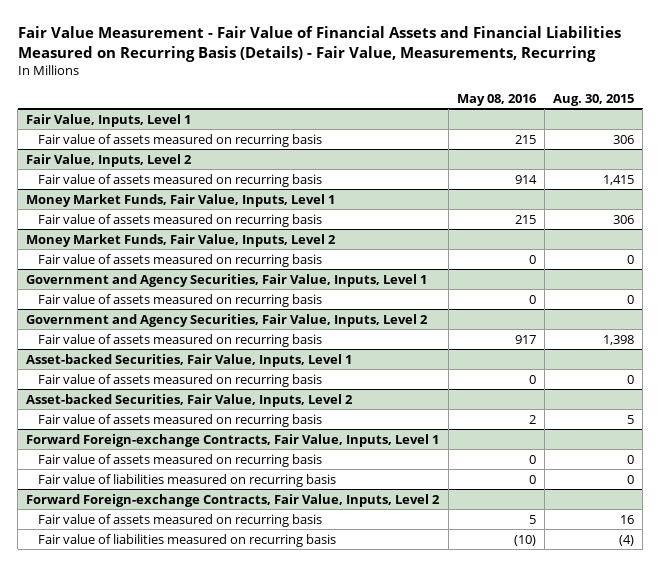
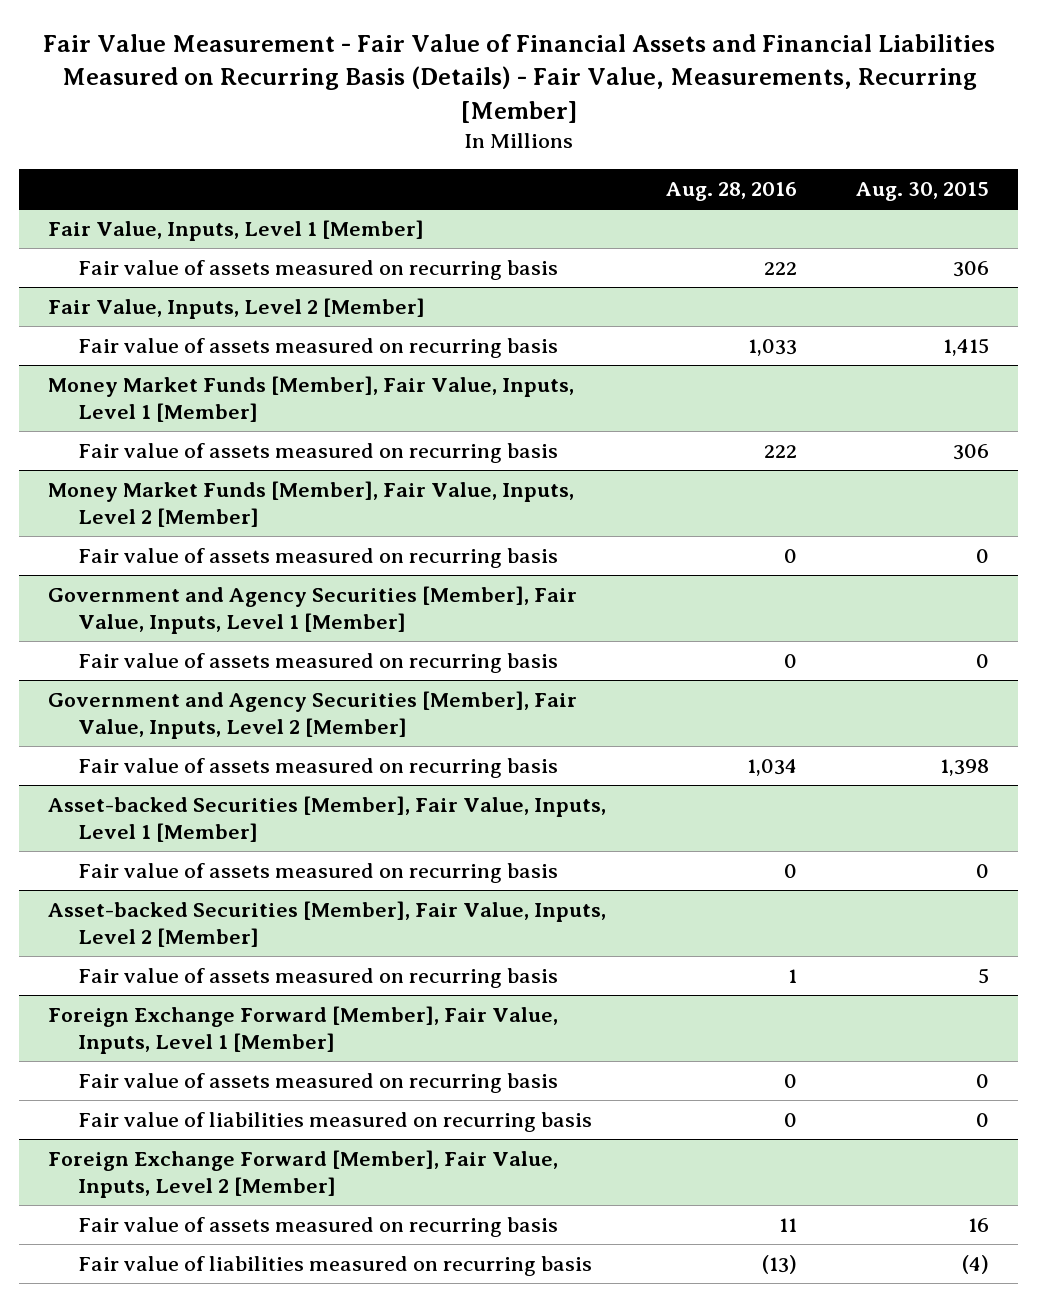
[17,25,621,62] Fair Value Measurement - Fair Value of Financial Assets and Financial Liabilities Measured on Recurring Basis (Details) - Fair Value, Measurements, Recurring -> [42,34,995,123] Fair Value Measurement - Fair Value of Financial Assets and Financial Liabilities Measured on Recurring Basis (Details) - Fair Value, Measurements, Recurring [Member]
[456,93,537,106] May 08, 2016 -> none
none -> [665,182,797,202] Aug. 28, 2016
[26,113,192,127] Fair Value, Inputs, Level 1 -> [48,219,425,241] Fair Value, Inputs, Level 1 [Member]
[26,153,193,167] Fair Value, Inputs, Level 2 -> [48,297,426,319] Fair Value, Inputs, Level 2 [Member]
[26,193,336,207] Money Market Funds, Fair Value, Inputs, Level 1 -> [48,375,575,422] Money Market Funds [Member], Fair Value, Inputs, Level 1 [Member]
[26,233,337,247] Money Market Funds, Fair Value, Inputs, Level 2 -> [48,480,575,527] Money Market Funds [Member], Fair Value, Inputs, Level 2 [Member]
[26,273,428,287] Government and Agency Securities, Fair Value, Inputs, Level 1 -> [48,585,578,634] Government and Agency Securities [Member], Fair Value, Inputs, Level 1 [Member]
[26,313,429,327] Government and Agency Securities, Fair Value, Inputs, Level 2 -> [48,690,578,739] Government and Agency Securities [Member], Fair Value, Inputs, Level 2 [Member]
[26,353,353,367] Asset-backed Securities, Fair Value, Inputs, Level 1 -> [48,795,607,842] Asset-backed Securities [Member], Fair Value, Inputs, Level 1 [Member]
[26,393,354,407] Asset-backed Securities, Fair Value, Inputs, Level 2 -> [48,900,607,947] Asset-backed Securities [Member], Fair Value, Inputs, Level 2 [Member]
[26,433,440,447] Forward Foreign-exchange Contracts, Fair Value, Inputs, Level 1 -> [48,1005,559,1054] Foreign Exchange Forward [Member], Fair Value, Inputs, Level 1 [Member]
[26,493,441,507] Forward Foreign-exchange Contracts, Fair Value, Inputs, Level 2 -> [48,1149,559,1198] Foreign Exchange Forward [Member], Fair Value, Inputs, Level 2 [Member]

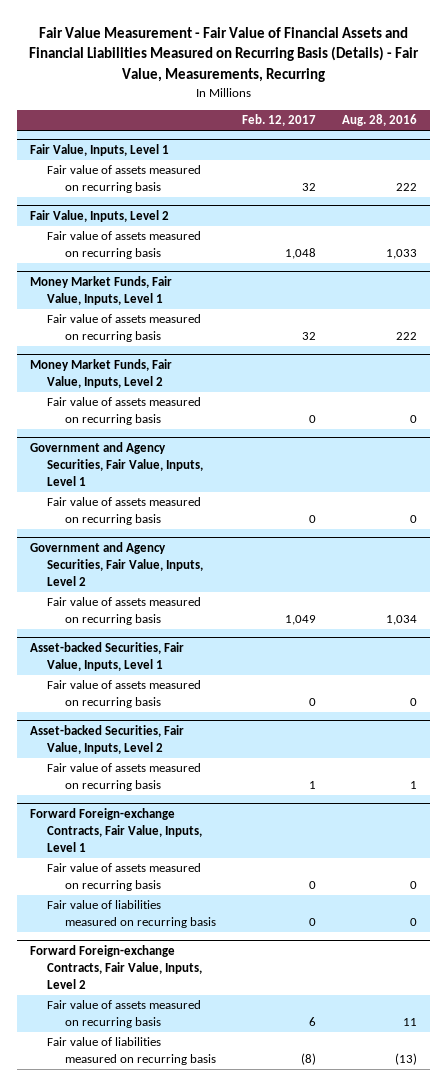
[42,34,995,123] Fair Value Measurement - Fair Value of Financial Assets and Financial Liabilities Measured on Recurring Basis (Details) - Fair Value, Measurements, Recurring [Member] -> [28,26,419,82] Fair Value Measurement - Fair Value of Financial Assets and Financial Liabilities Measured on Recurring Basis (Details) - Fair Value, Measurements, Recurring
[855,182,989,202] Aug. 30, 2015 -> none
none -> [241,114,316,127] Feb. 12, 2017
[48,219,425,241] Fair Value, Inputs, Level 1 [Member] -> [30,143,170,156] Fair Value, Inputs, Level 1
[48,297,426,319] Fair Value, Inputs, Level 2 [Member] -> [30,209,170,222] Fair Value, Inputs, Level 2
[48,375,575,422] Money Market Funds [Member], Fair Value, Inputs, Level 1 [Member] -> [30,275,173,305] Money Market Funds, Fair Value, Inputs, Level 1
[48,480,575,527] Money Market Funds [Member], Fair Value, Inputs, Level 2 [Member] -> [30,358,173,388] Money Market Funds, Fair Value, Inputs, Level 2
[48,585,578,634] Government and Agency Securities [Member], Fair Value, Inputs, Level 1 [Member] -> [30,441,204,486] Government and Agency Securities, Fair Value, Inputs, Level 1
[48,690,578,739] Government and Agency Securities [Member], Fair Value, Inputs, Level 2 [Member] -> [30,541,204,586] Government and Agency Securities, Fair Value, Inputs, Level 2
[48,795,607,842] Asset-backed Securities [Member], Fair Value, Inputs, Level 1 [Member] -> [30,641,185,671] Asset-backed Securities, Fair Value, Inputs, Level 1
[48,900,607,947] Asset-backed Securities [Member], Fair Value, Inputs, Level 2 [Member] -> [30,724,185,754] Asset-backed Securities, Fair Value, Inputs, Level 2
[48,1005,559,1054] Foreign Exchange Forward [Member], Fair Value, Inputs, Level 1 [Member] -> [30,807,203,852] Forward Foreign-exchange Contracts, Fair Value, Inputs, Level 1
[48,1149,559,1198] Foreign Exchange Forward [Member], Fair Value, Inputs, Level 2 [Member] -> [30,944,203,989] Forward Foreign-exchange Contracts, Fair Value, Inputs, Level 2

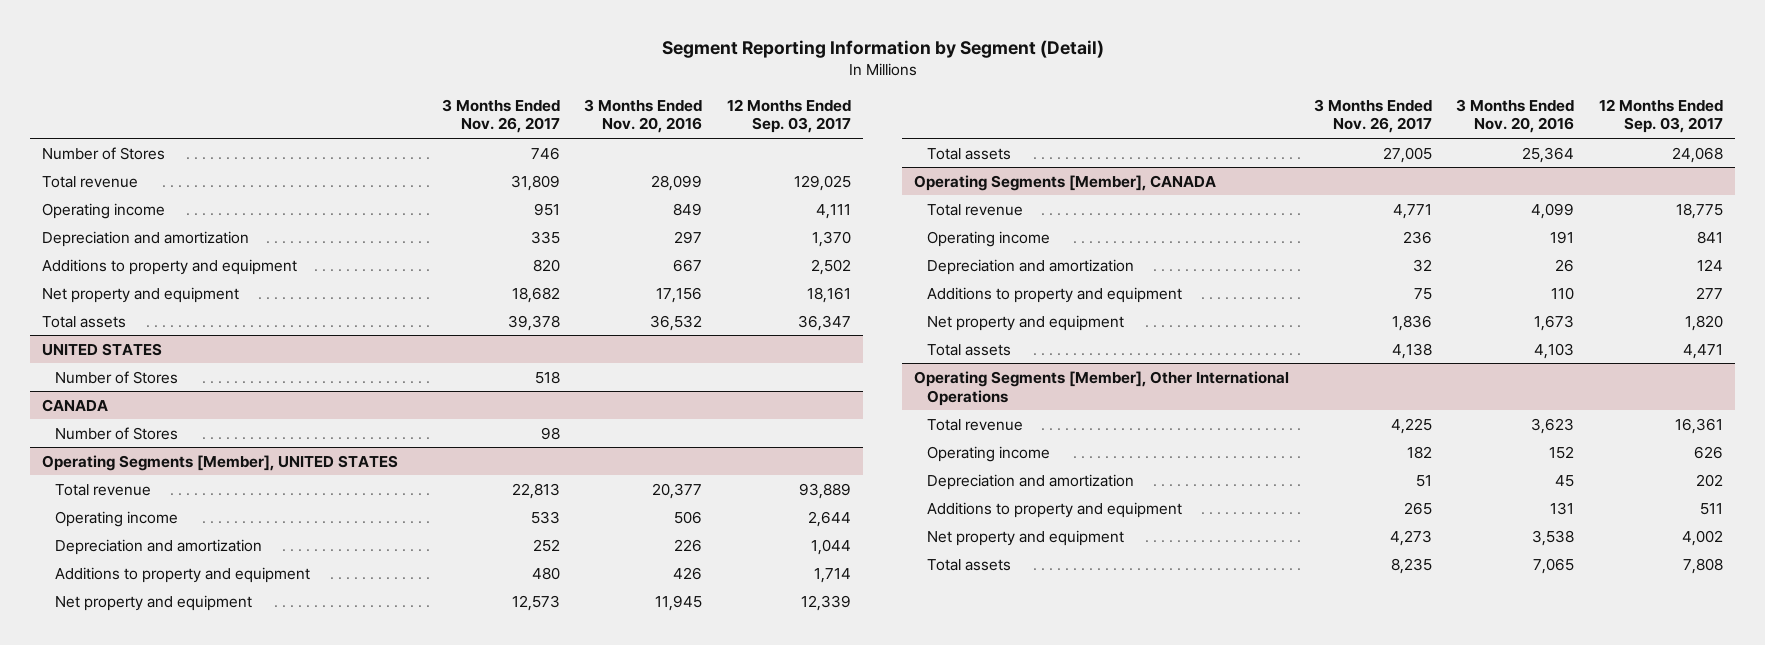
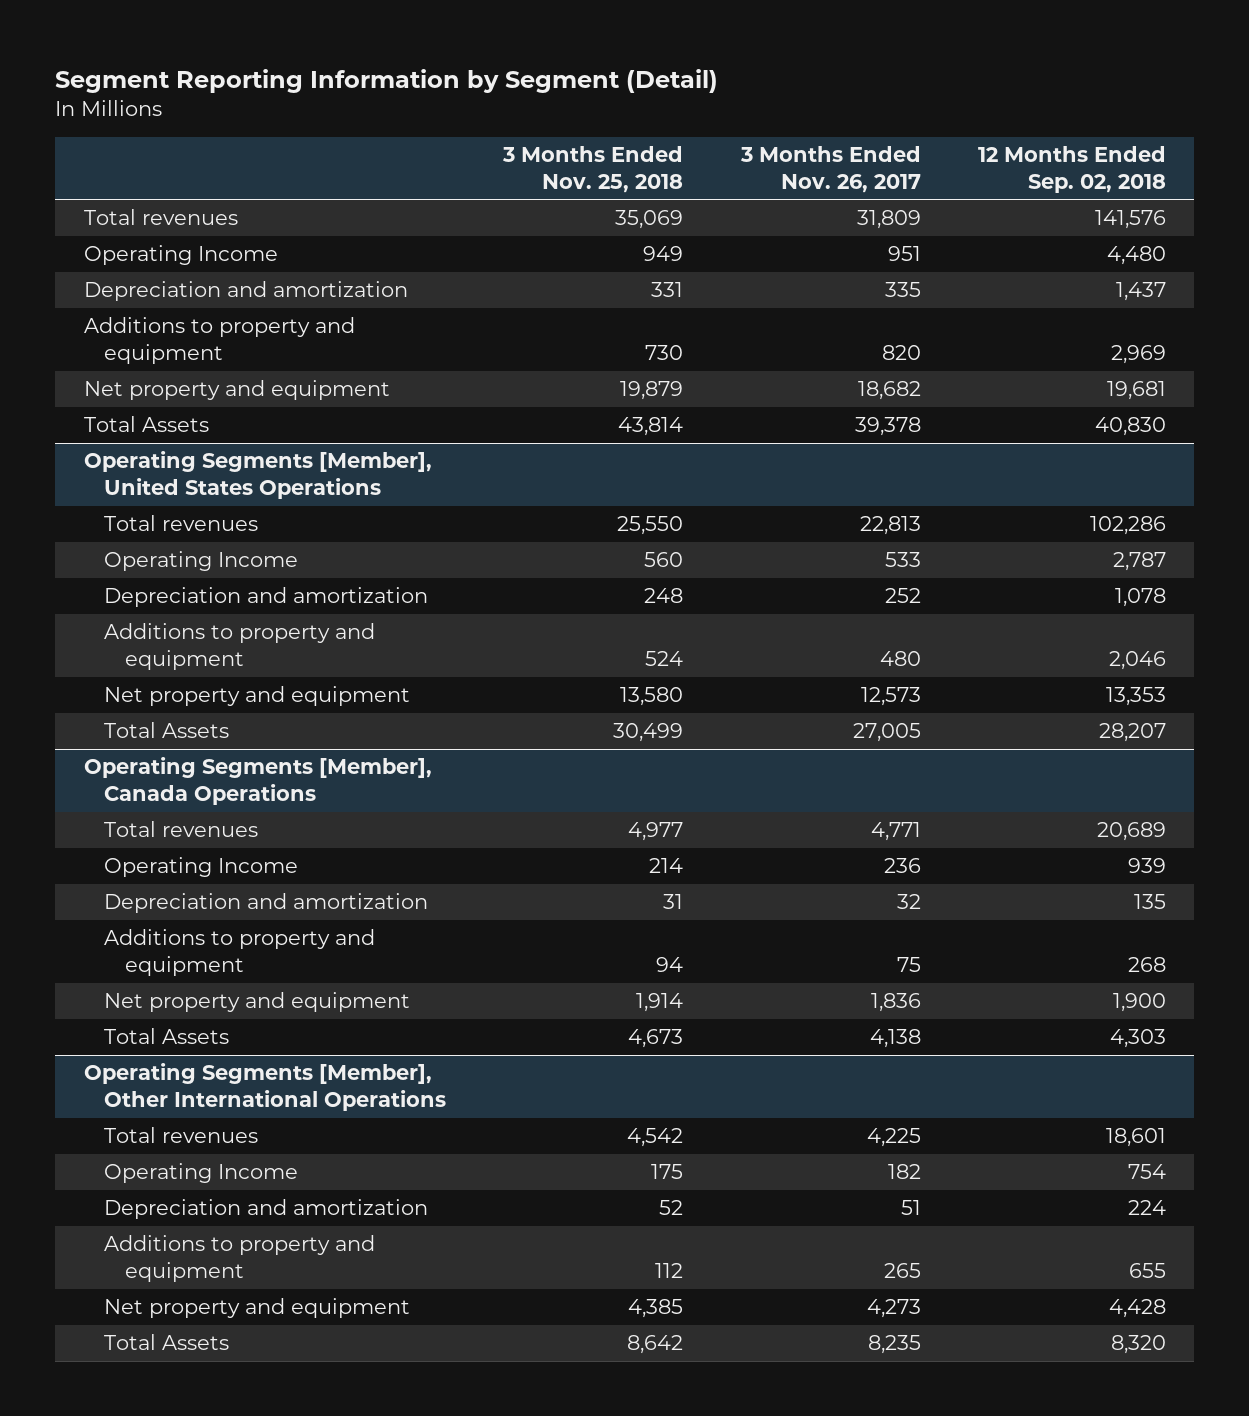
[584,98,703,134] 3 Months Ended Nov. 20, 2016 -> none
[726,98,851,134] 12 Months Ended Sep. 03, 2017 -> none
none -> [502,145,684,193] 3 Months Ended Nov. 25, 2018
none -> [977,145,1166,193] 12 Months Ended Sep. 02, 2018
[42,146,166,160] Number of Stores -> none
[42,175,139,188] Total revenue -> [83,209,238,226] Total revenues
[42,202,166,219] Operating income -> [83,245,278,266] Operating Income
[42,342,163,356] UNITED STATES -> none
[55,370,179,384] Number of Stores -> none
[42,398,109,412] CANADA -> none
[55,426,179,440] Number of Stores -> none
[42,315,127,328] Total assets -> [83,416,209,433] Total Assets
[42,454,399,471] Operating Segments [Member], UNITED STATES -> [83,451,432,500] Operating Segments [Member], United States Operations
[55,483,152,496] Total revenue -> [104,515,259,532] Total revenues
[55,510,179,527] Operating income -> [104,551,299,572] Operating Income
[927,147,1012,160] Total assets -> [104,722,230,739] Total Assets
[914,174,1217,191] Operating Segments [Member], CANADA -> [83,757,432,806] Operating Segments [Member], Canada Operations
[927,203,1024,216] Total revenue -> [104,821,259,838] Total revenues
[927,230,1051,247] Operating income -> [104,857,299,878] Operating Income
[927,343,1012,356] Total assets -> [104,1028,230,1045] Total Assets
[927,418,1024,431] Total revenue -> [104,1127,259,1144] Total revenues
[927,445,1051,462] Operating income -> [104,1163,299,1184] Operating Income
[927,558,1012,571] Total assets -> [104,1334,230,1351] Total Assets

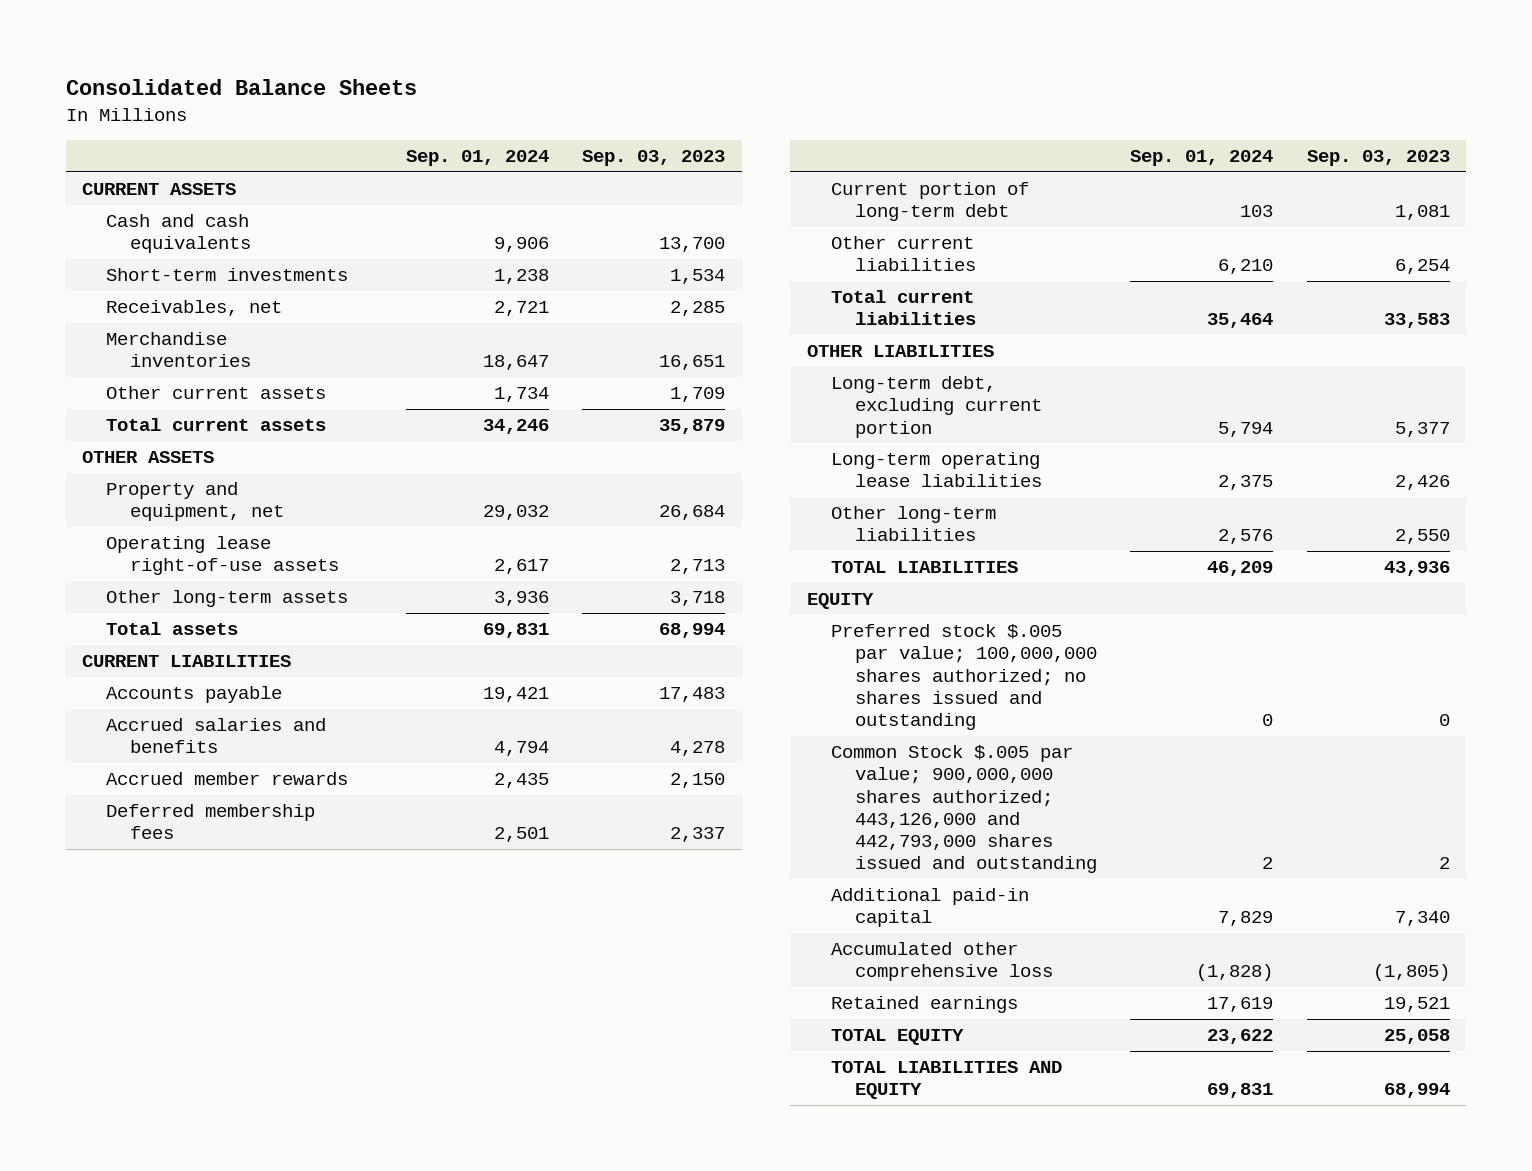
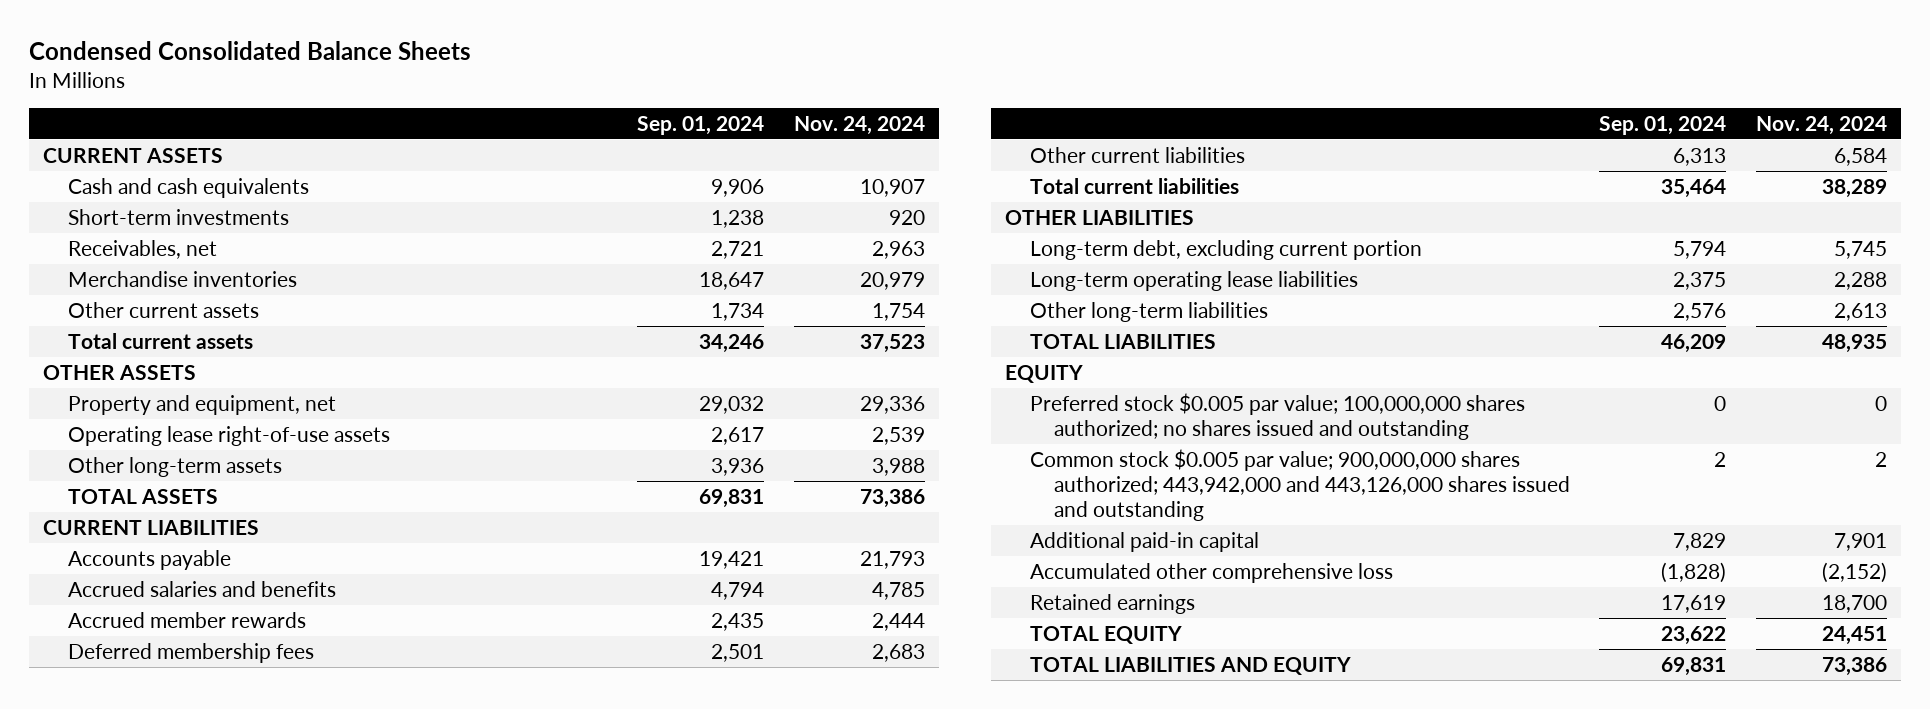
[65,79,417,96] Consolidated Balance Sheets -> [28,41,471,61] Condensed Consolidated Balance Sheets
[582,150,726,167] Sep. 03, 2023 -> none
none -> [793,115,925,135] Nov. 24, 2024
[106,622,239,636] Total assets -> [67,488,218,504] TOTAL ASSETS
[830,182,1029,222] Current portion of long-term debt -> none
[1218,259,1274,275] 6,210 -> [1673,147,1727,166] 6,313
[830,624,1097,730] Preferred stock $.005 par value; 100,000,000 shares authorized; no shares issued and outstanding -> [1029,392,1525,440] Preferred stock $0.005 par value; 100,000,000 shares authorized; no shares issued and outstanding
[830,745,1097,874] Common Stock $.005 par value; 900,000,000 shares authorized; 443,126,000 and 442,793,000 shares issued and outstanding -> [1029,448,1571,521] Common stock $0.005 par value; 900,000,000 shares authorized; 443,942,000 and 443,126,000 shares issued and outstanding

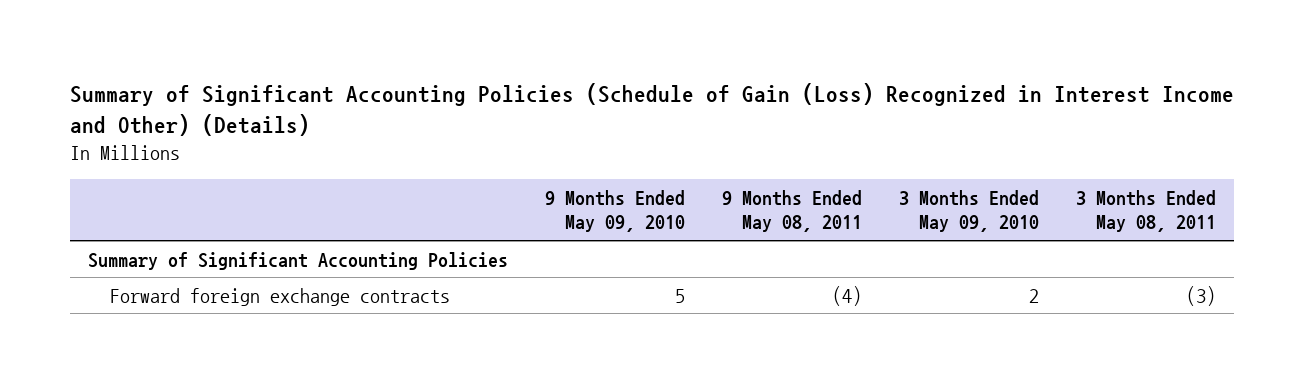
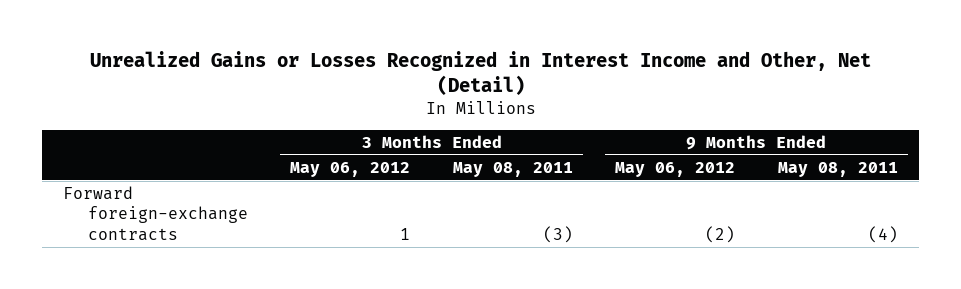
[69,82,1234,136] Summary of Significant Accounting Policies (Schedule of Gain (Loss) Recognized in Interest Income and Other) (Details) -> [89,51,871,96] Unrealized Gains or Losses Recognized in Interest Income and Other, Net (Detail)
[544,189,685,233] 9 Months Ended May 09, 2010 -> none
[898,189,1039,233] 3 Months Ended May 09, 2010 -> none
none -> [290,161,411,177] May 06, 2012
none -> [615,161,736,177] May 06, 2012
[88,251,509,270] Summary of Significant Accounting Policies -> none
[110,287,451,306] Forward foreign exchange contracts -> [63,186,248,241] Forward foreign-exchange contracts

